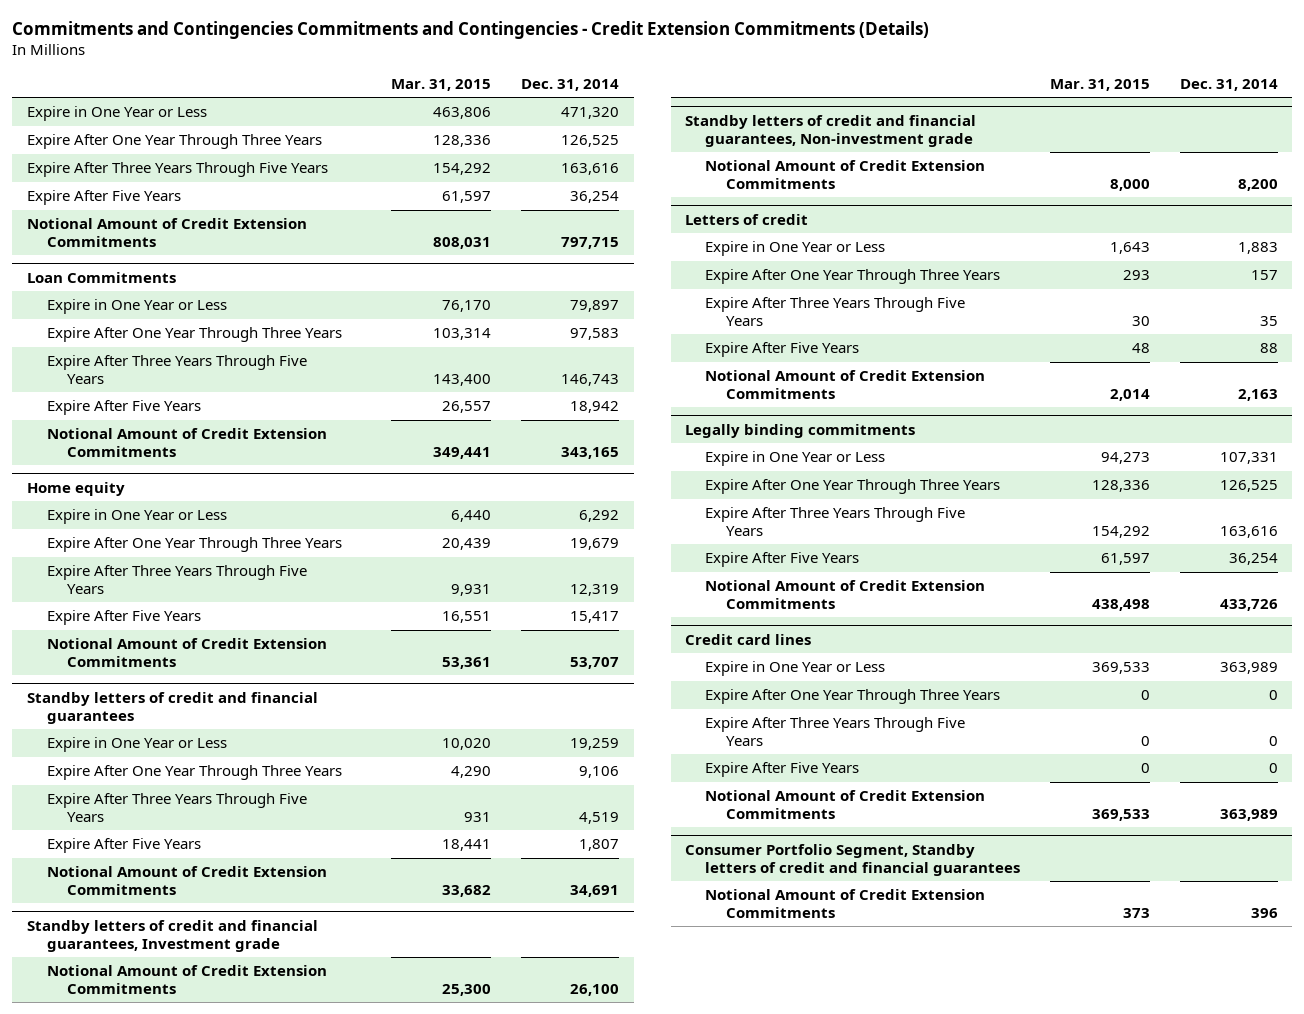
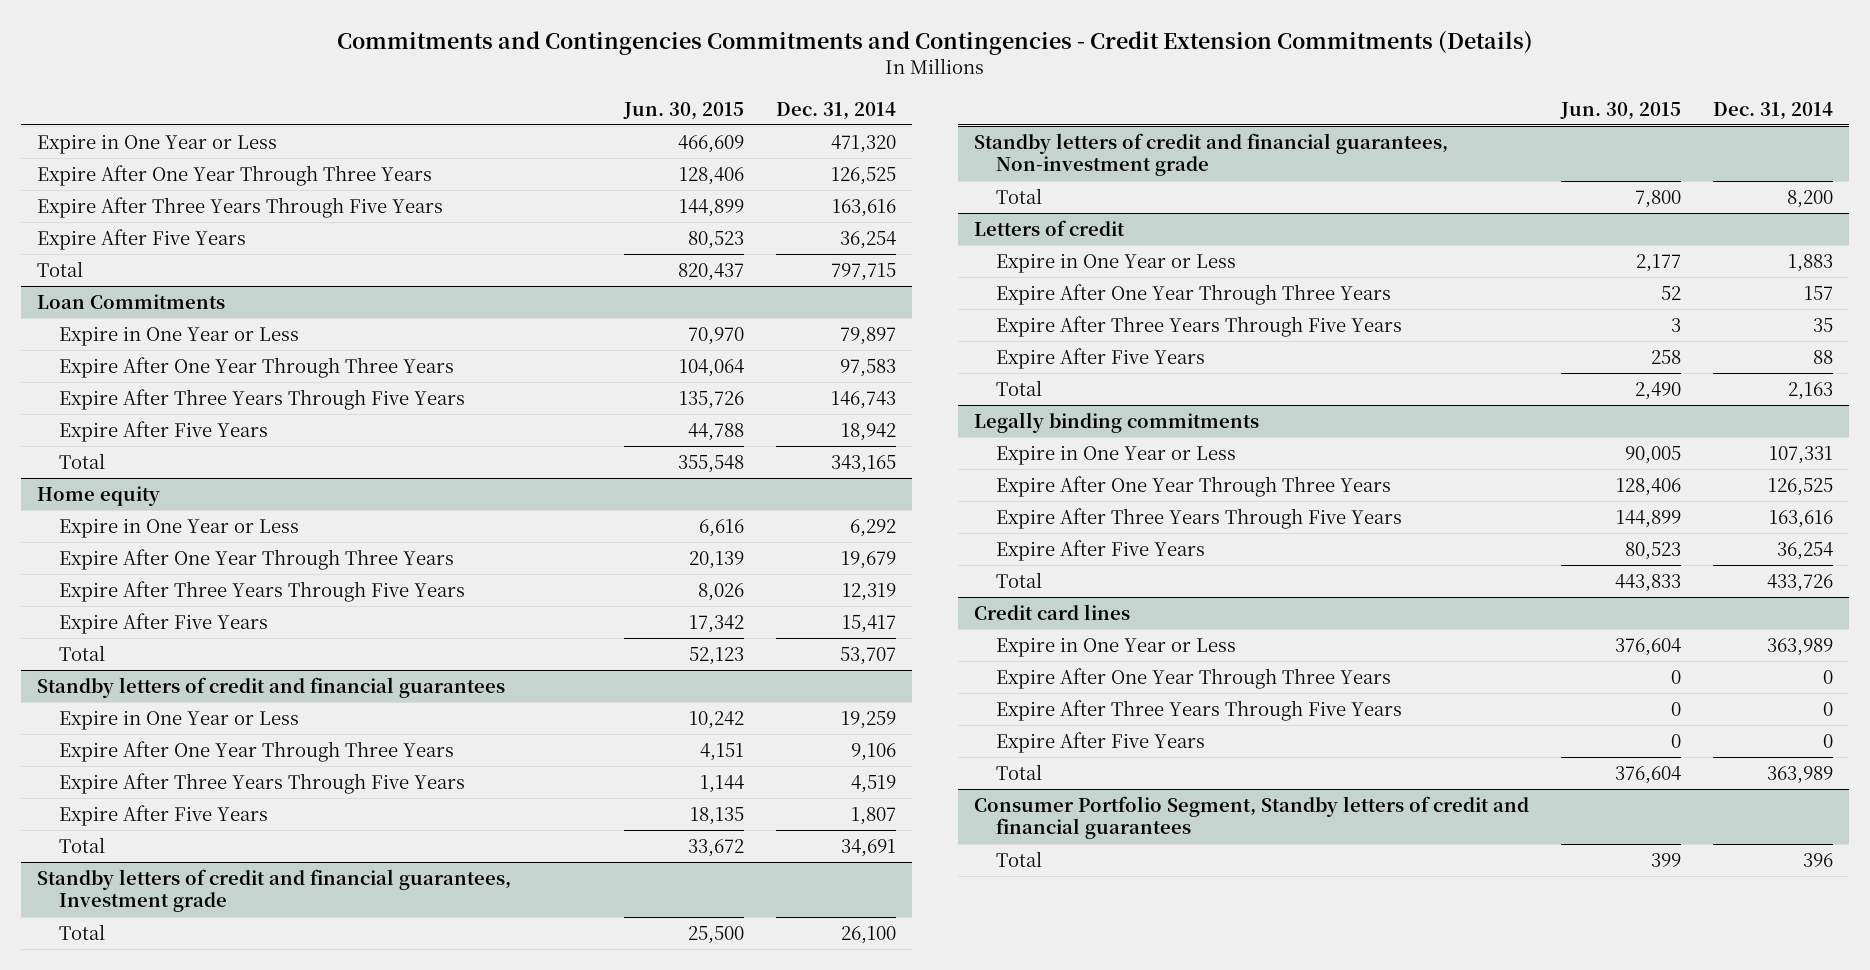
[391,78,492,91] Mar. 31, 2015 -> none
none -> [622,101,744,120] Jun. 30, 2015
[26,218,307,247] Notional Amount of Credit Extension Commitments -> [36,260,83,277] Total
[46,428,327,457] Notional Amount of Credit Extension Commitments -> [58,452,105,469] Total
[46,638,327,667] Notional Amount of Credit Extension Commitments -> [58,644,105,661] Total
[46,866,327,895] Notional Amount of Credit Extension Commitments -> [58,836,105,853] Total
[46,965,327,994] Notional Amount of Credit Extension Commitments -> [58,923,105,940] Total
[705,160,986,189] Notional Amount of Credit Extension Commitments -> [996,187,1043,204] Total
[705,370,986,399] Notional Amount of Credit Extension Commitments -> [996,379,1043,396] Total
[705,580,986,609] Notional Amount of Credit Extension Commitments -> [996,571,1043,588] Total
[705,790,986,819] Notional Amount of Credit Extension Commitments -> [996,763,1043,780] Total
[705,889,986,918] Notional Amount of Credit Extension Commitments -> [996,850,1043,867] Total

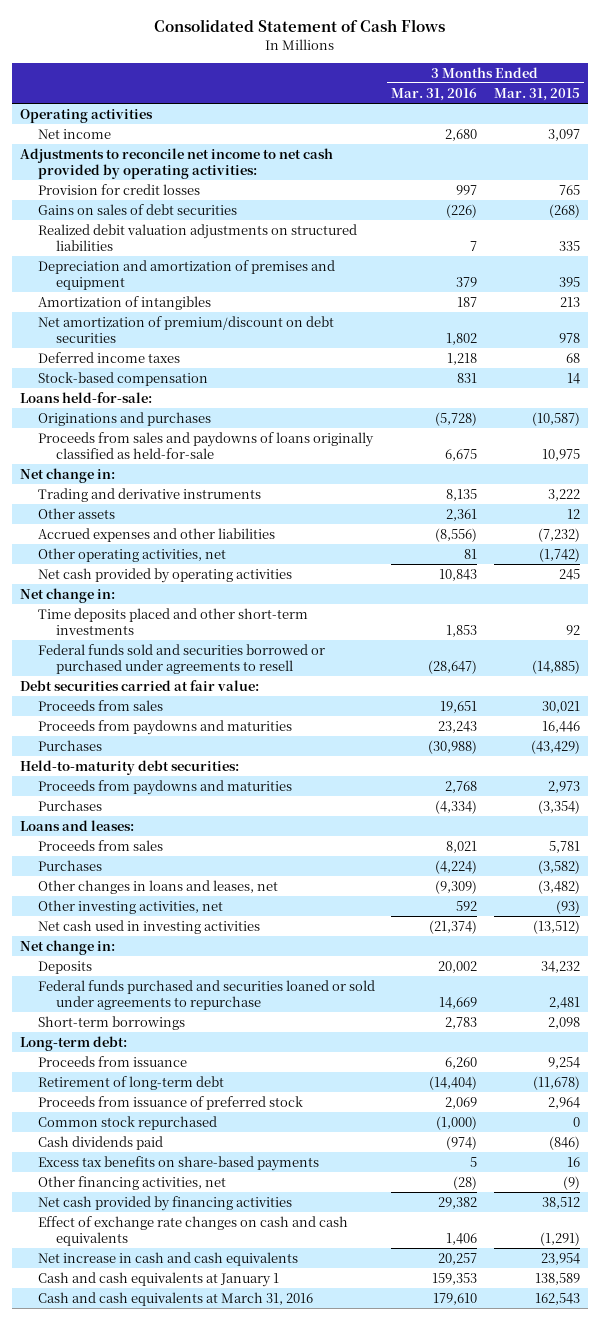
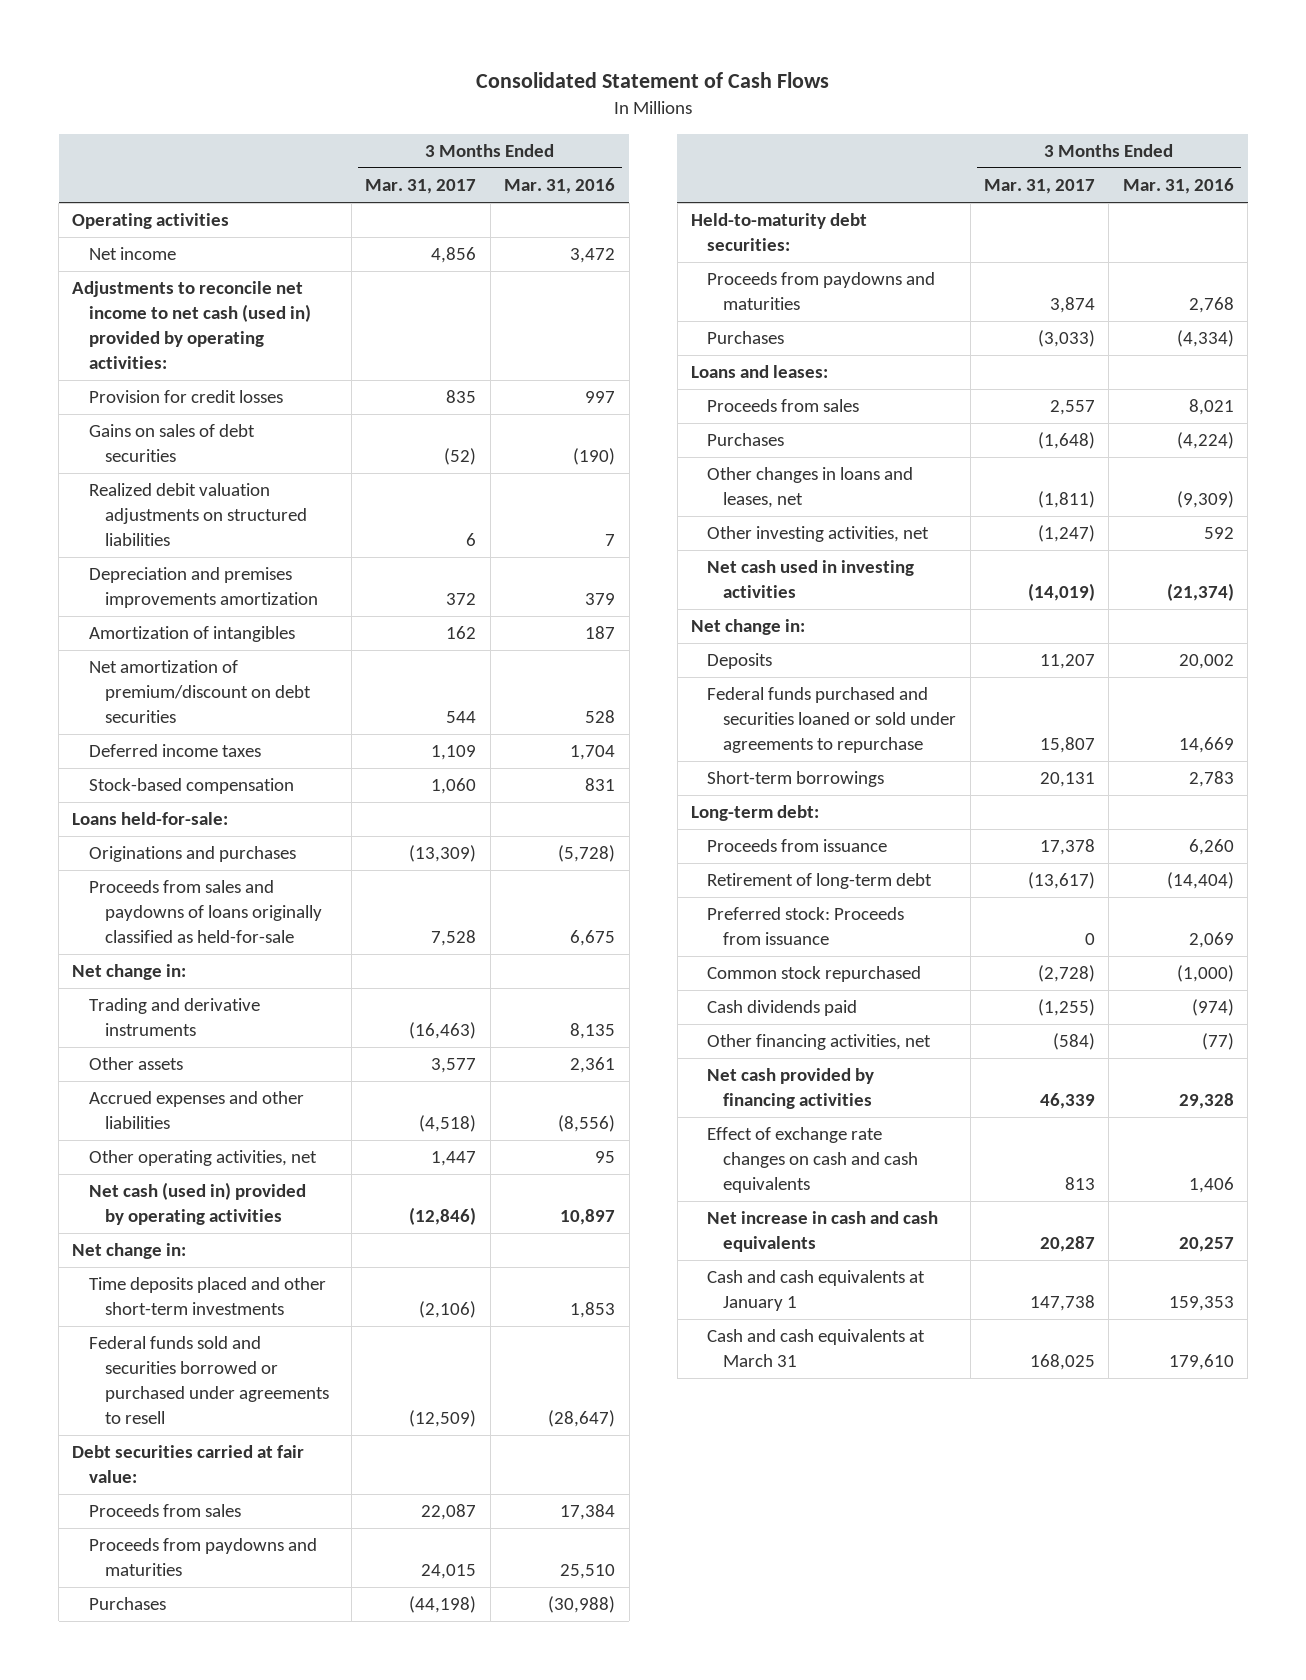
[493,87,580,101] Mar. 31, 2015 -> none
none -> [365,179,477,195] Mar. 31, 2017
[445,128,478,141] 2,680 -> [570,248,616,264] 3,472
[20,147,334,180] Adjustments to reconcile net income to net cash provided by operating activities: -> [72,281,311,370] Adjustments to reconcile net income to net cash (used in) provided by operating activities:
[446,203,478,218] (226) -> [573,448,616,466] (190)
[38,259,336,291] Depreciation and amortization of premises and equipment -> [88,567,318,609] Depreciation and premises improvements amortization
[446,333,478,346] 1,802 -> [585,710,616,724] 528
[447,352,478,365] 1,218 -> [570,745,616,761] 1,704
[464,548,478,559] 81 -> [595,1151,616,1164] 95
[38,567,293,583] Net cash provided by operating activities -> [88,1182,306,1226] Net cash (used in) provided by operating activities
[439,568,478,581] 10,843 -> [560,1209,616,1226] 10,897
[440,700,478,713] 19,651 -> [560,1504,616,1521] 17,384
[438,720,478,733] 23,243 -> [560,1564,616,1580] 25,510
[38,1095,304,1110] Proceeds from issuance of preferred stock -> [707,907,905,946] Preferred stock: Proceeds from issuance
[38,1155,320,1171] Excess tax benefits on share-based payments -> none
[453,1175,478,1190] (28) -> [1201,1033,1234,1051] (77)
[438,1196,478,1209] 29,382 -> [1178,1093,1234,1110] 29,328
[38,1291,314,1306] Cash and cash equivalents at March 31, 2016 -> [707,1329,926,1368] Cash and cash equivalents at March 31

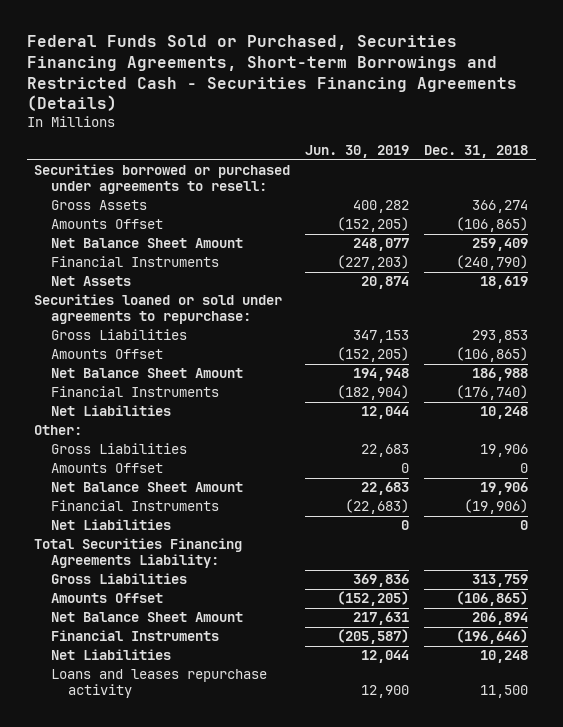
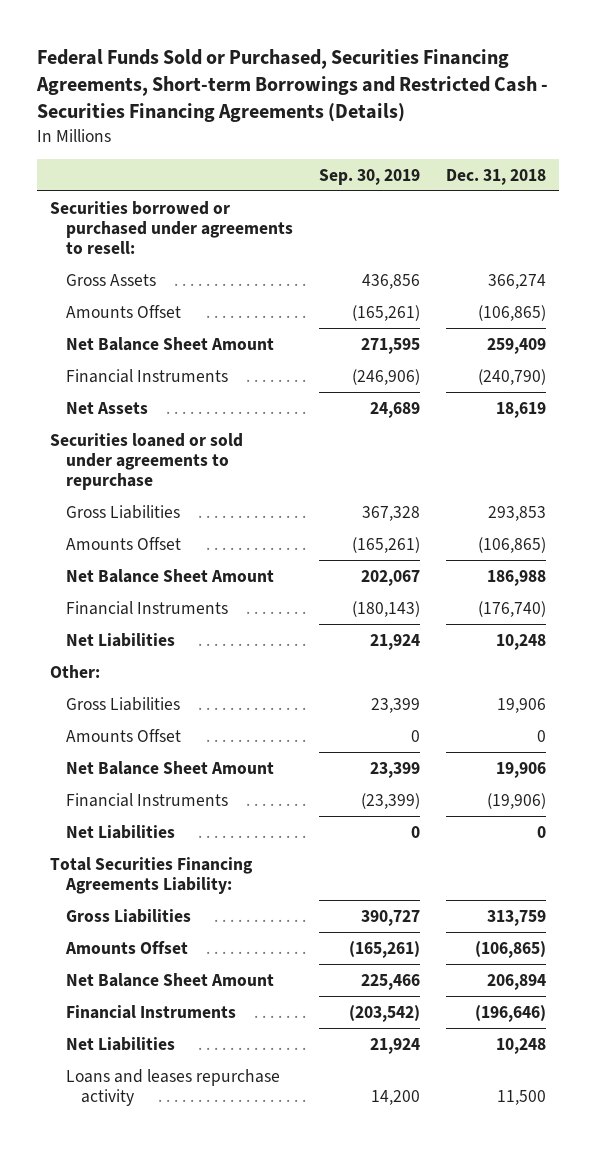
[305,144,410,158] Jun. 30, 2019 -> none
none -> [318,168,420,185] Sep. 30, 2019
[34,294,283,325] Securities loaned or sold under agreements to repurchase: -> [50,432,244,490] Securities loaned or sold under agreements to repurchase

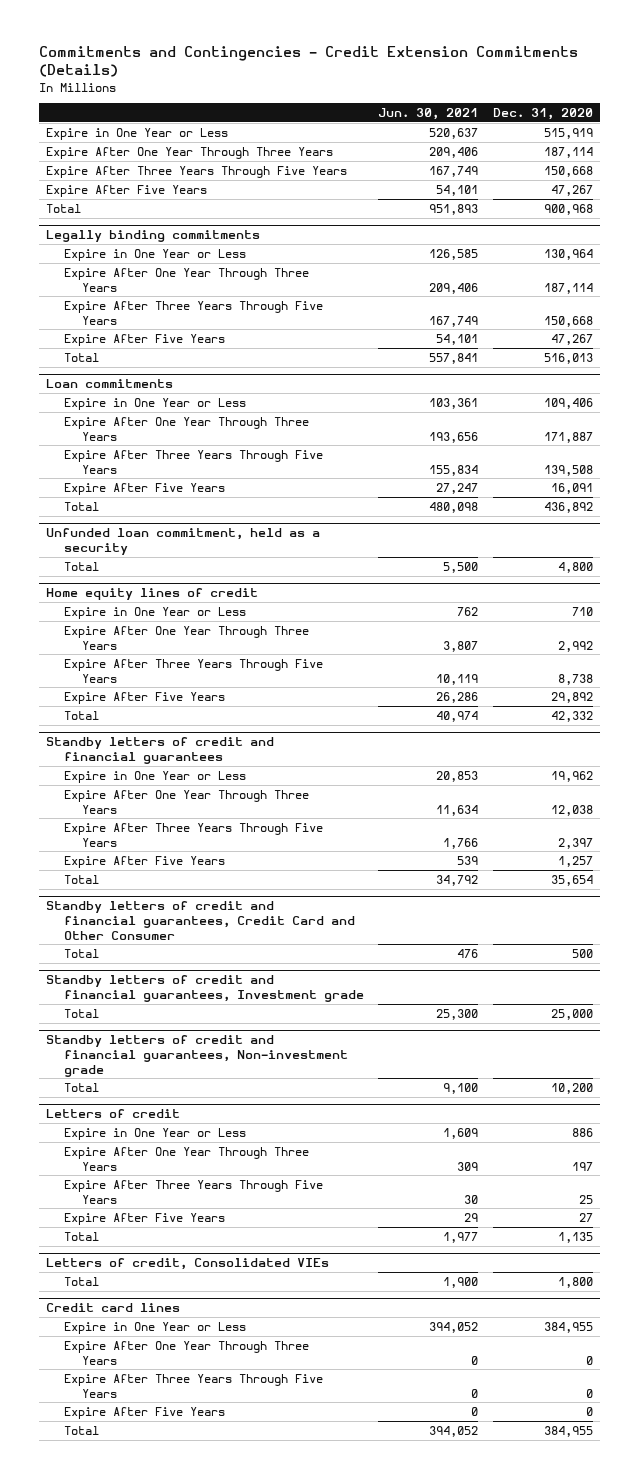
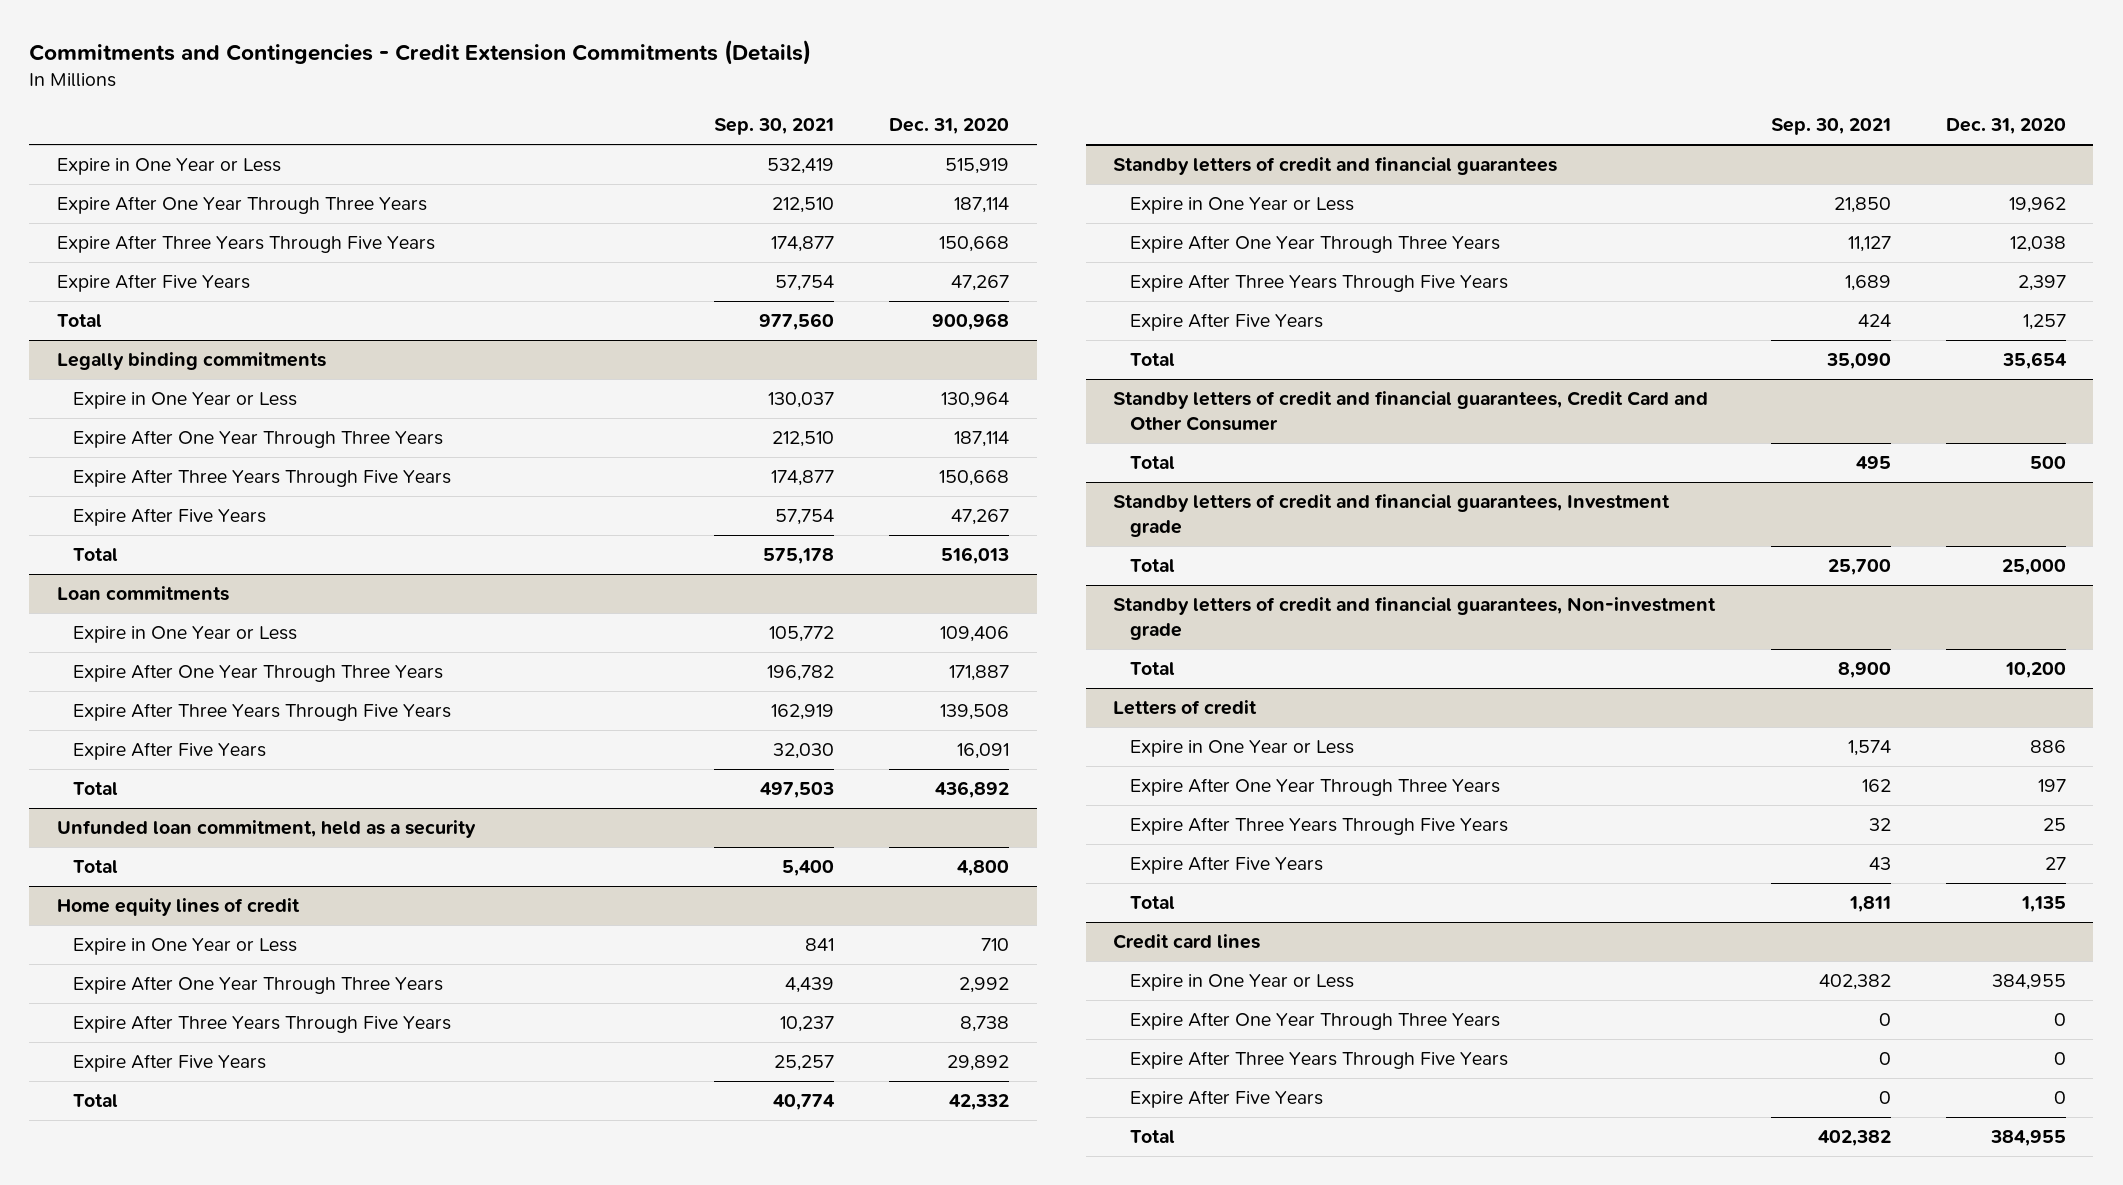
[378,108,479,121] Jun. 30, 2021 -> none
none -> [714,118,835,136] Sep. 30, 2021
[45,1258,329,1271] Letters of credit, Consolidated VIEs -> none
[63,1276,99,1286] Total -> none

